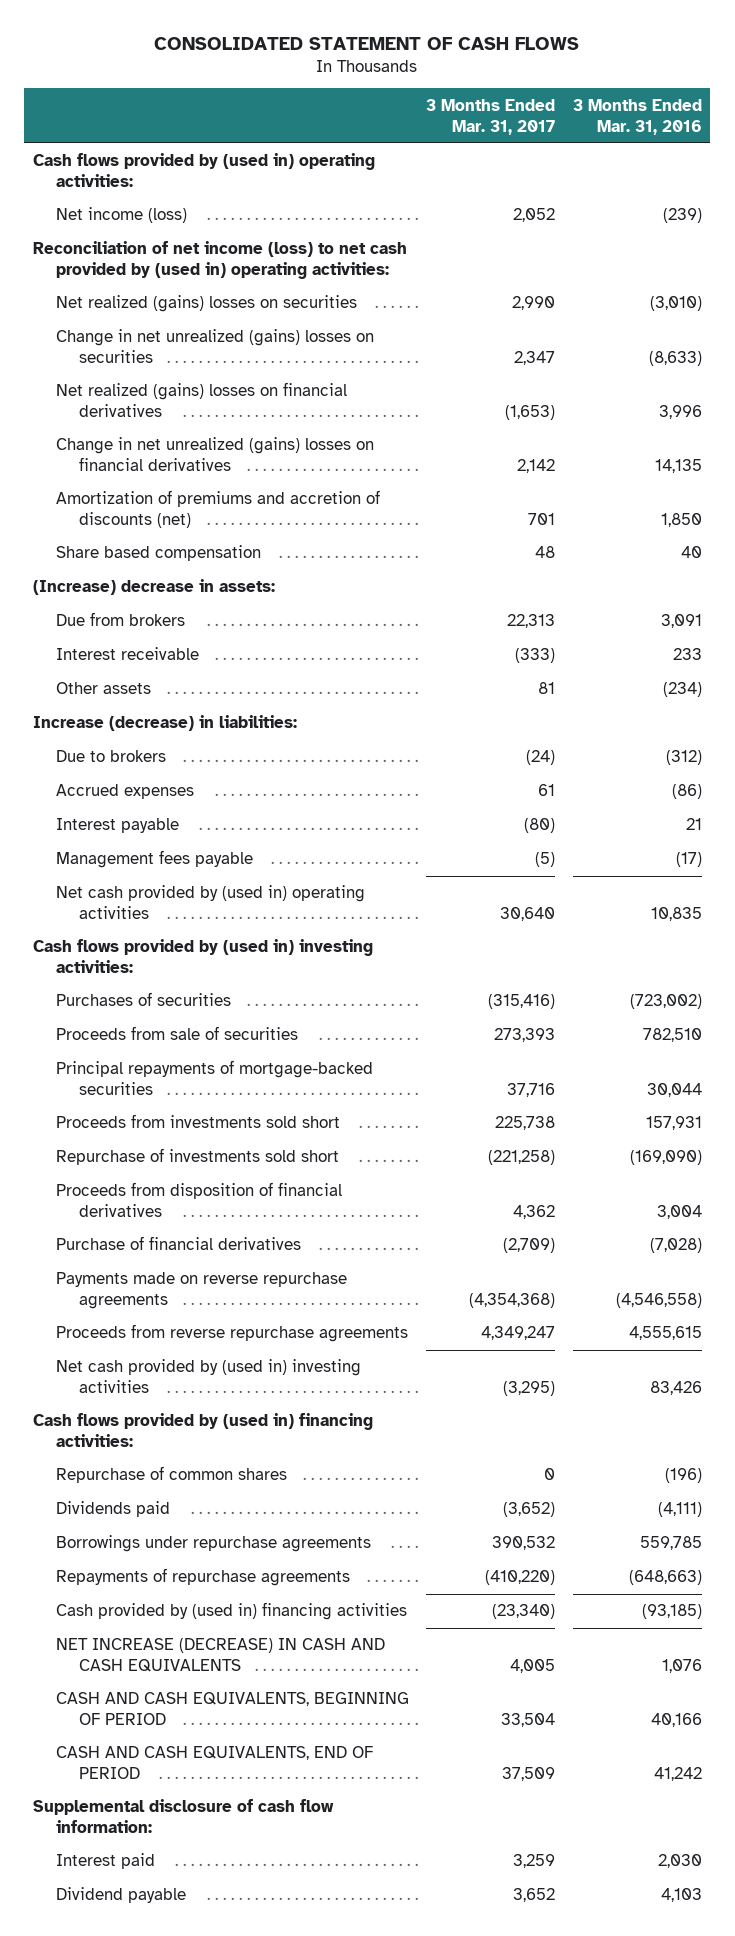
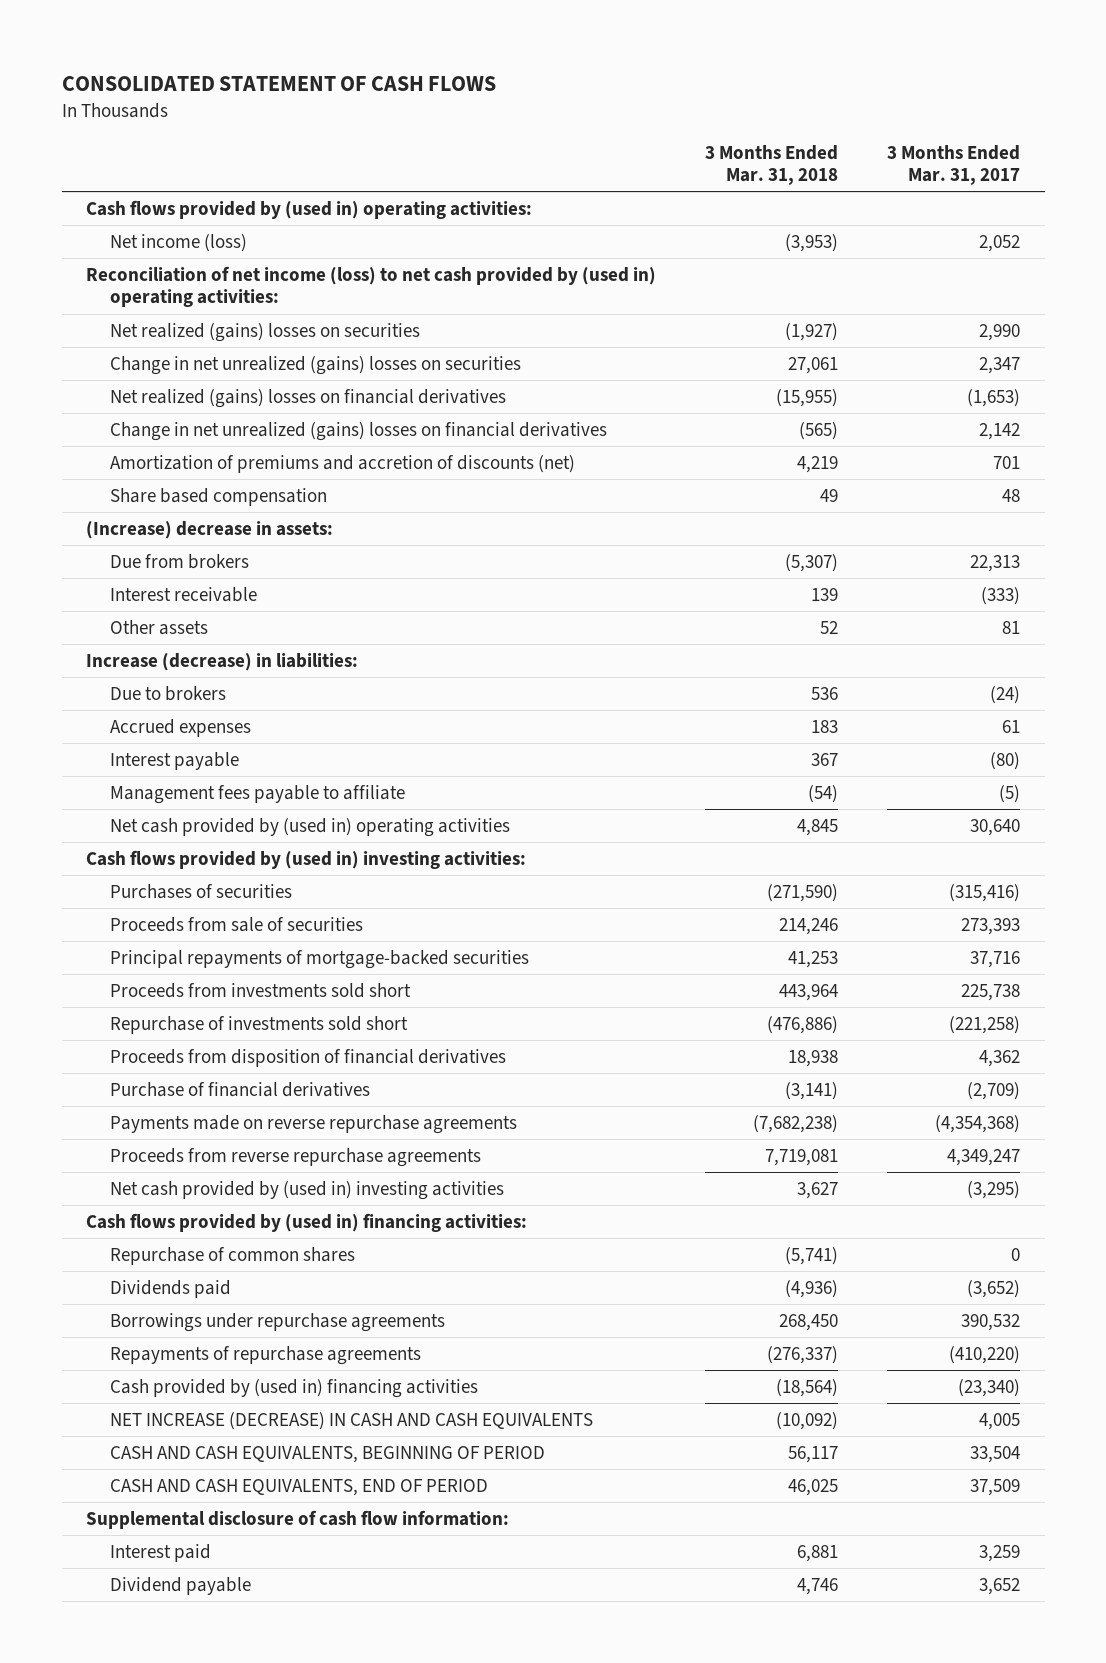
[572,98,702,135] 3 Months Ended Mar. 31, 2016 -> none
none -> [705,144,839,185] 3 Months Ended Mar. 31, 2018
[56,850,254,869] Management fees payable -> [109,784,405,804] Management fees payable to affiliate

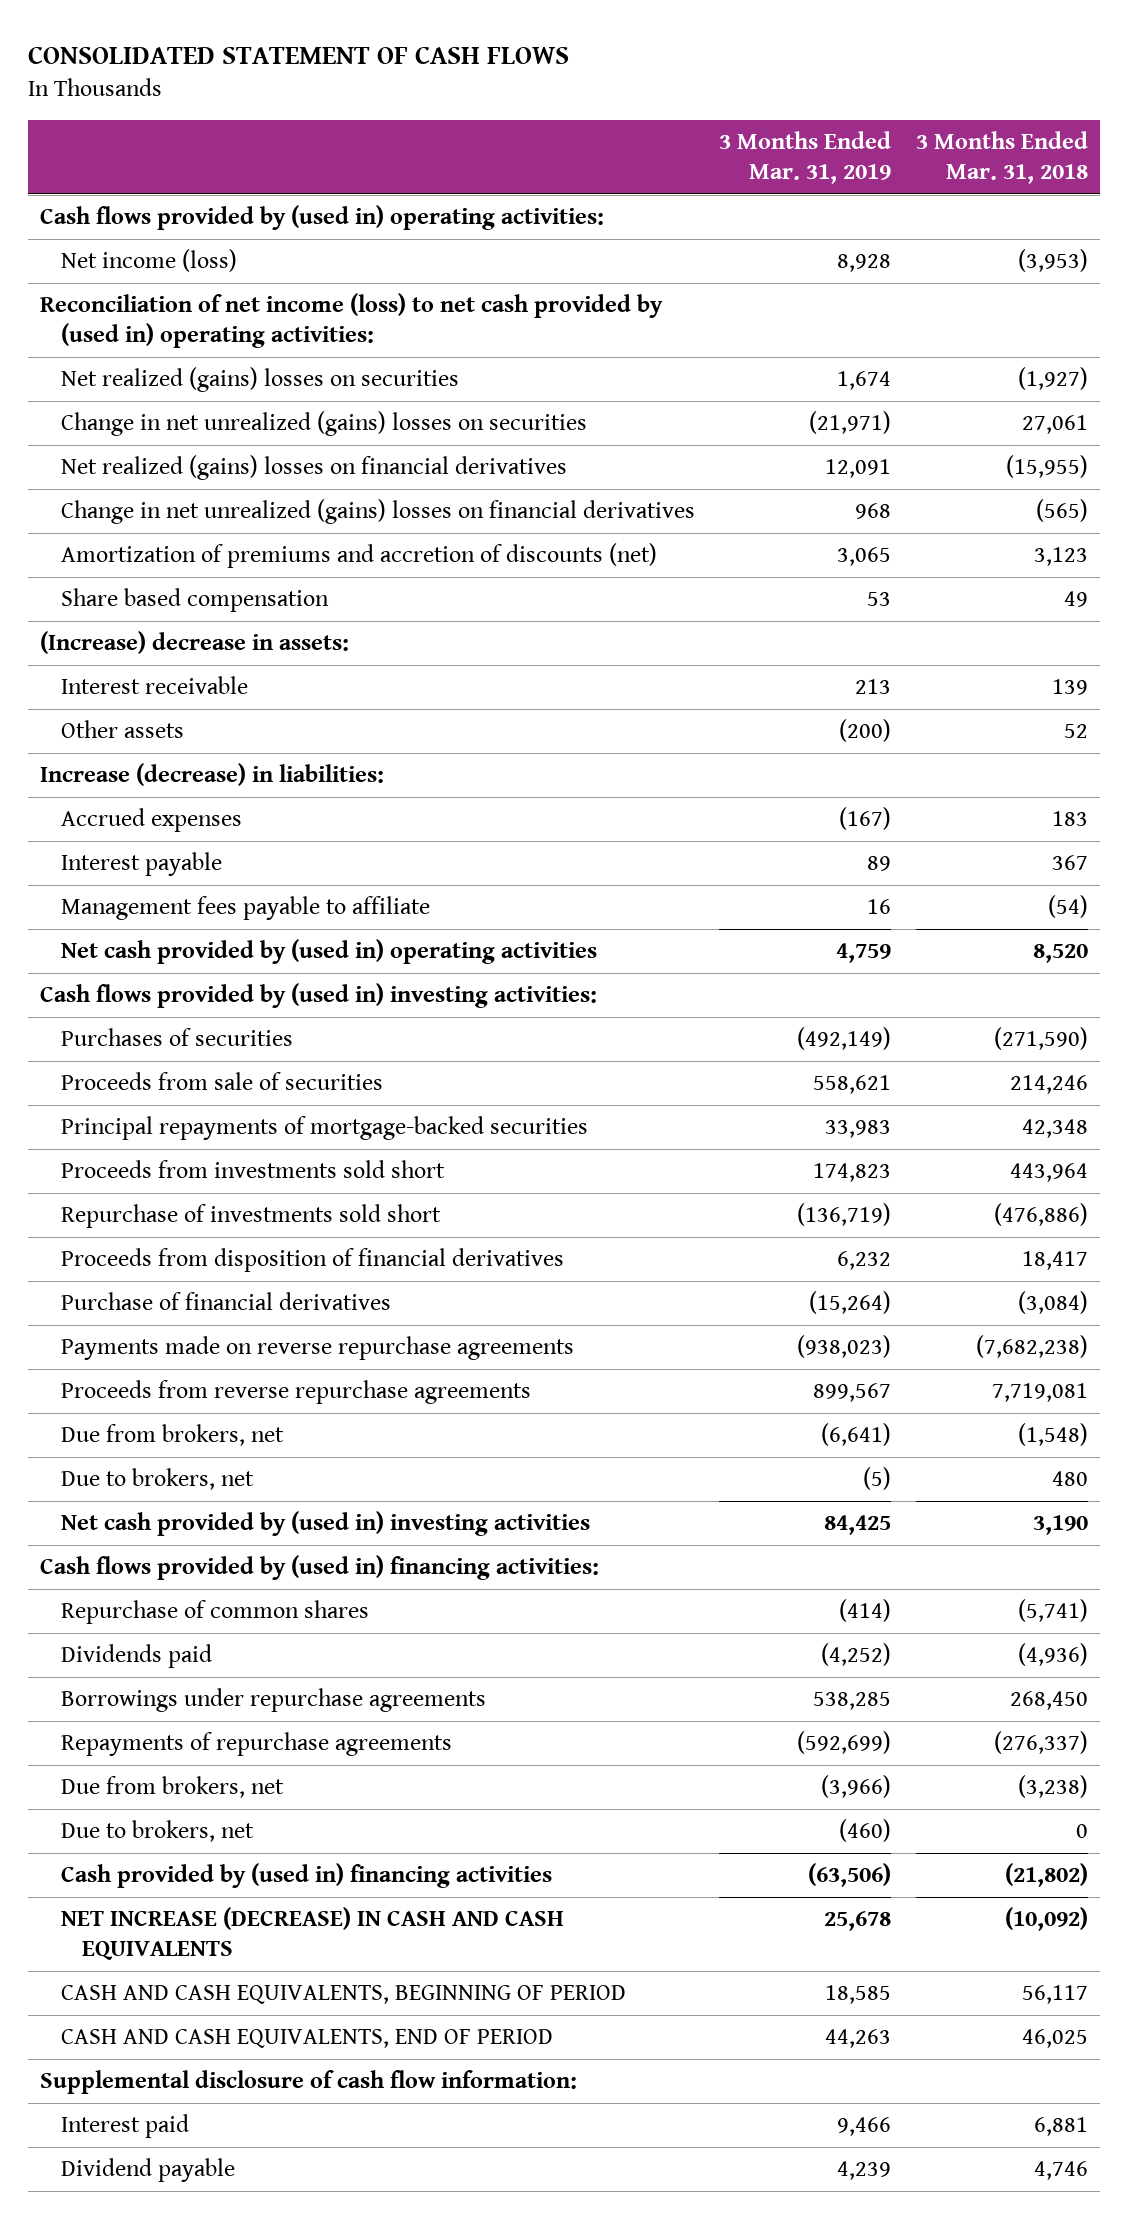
[887,144,1021,185] 3 Months Ended Mar. 31, 2017 -> none
none -> [719,131,892,185] 3 Months Ended Mar. 31, 2019
[797,455,839,473] 4,219 -> [1034,547,1089,567] 3,123
[109,553,249,569] Due from brokers -> none
[109,685,226,701] Due to brokers -> none
[797,818,839,836] 4,845 -> [1033,944,1089,964] 8,520
[788,950,839,968] 41,253 -> [1022,1119,1089,1139] 42,348
[788,1049,839,1067] 18,938 -> [1022,1251,1089,1271] 18,417
[785,1081,839,1100] (3,141) -> [1018,1291,1089,1315] (3,084)
none -> [60,1424,284,1447] Due from brokers, net
none -> [60,1468,254,1491] Due to brokers, net
[797,1181,839,1199] 3,627 -> [1033,1515,1089,1536] 3,190
none -> [60,1776,284,1799] Due from brokers, net
none -> [60,1820,254,1843] Due to brokers, net
[776,1378,839,1397] (18,564) -> [1005,1863,1089,1888] (21,802)

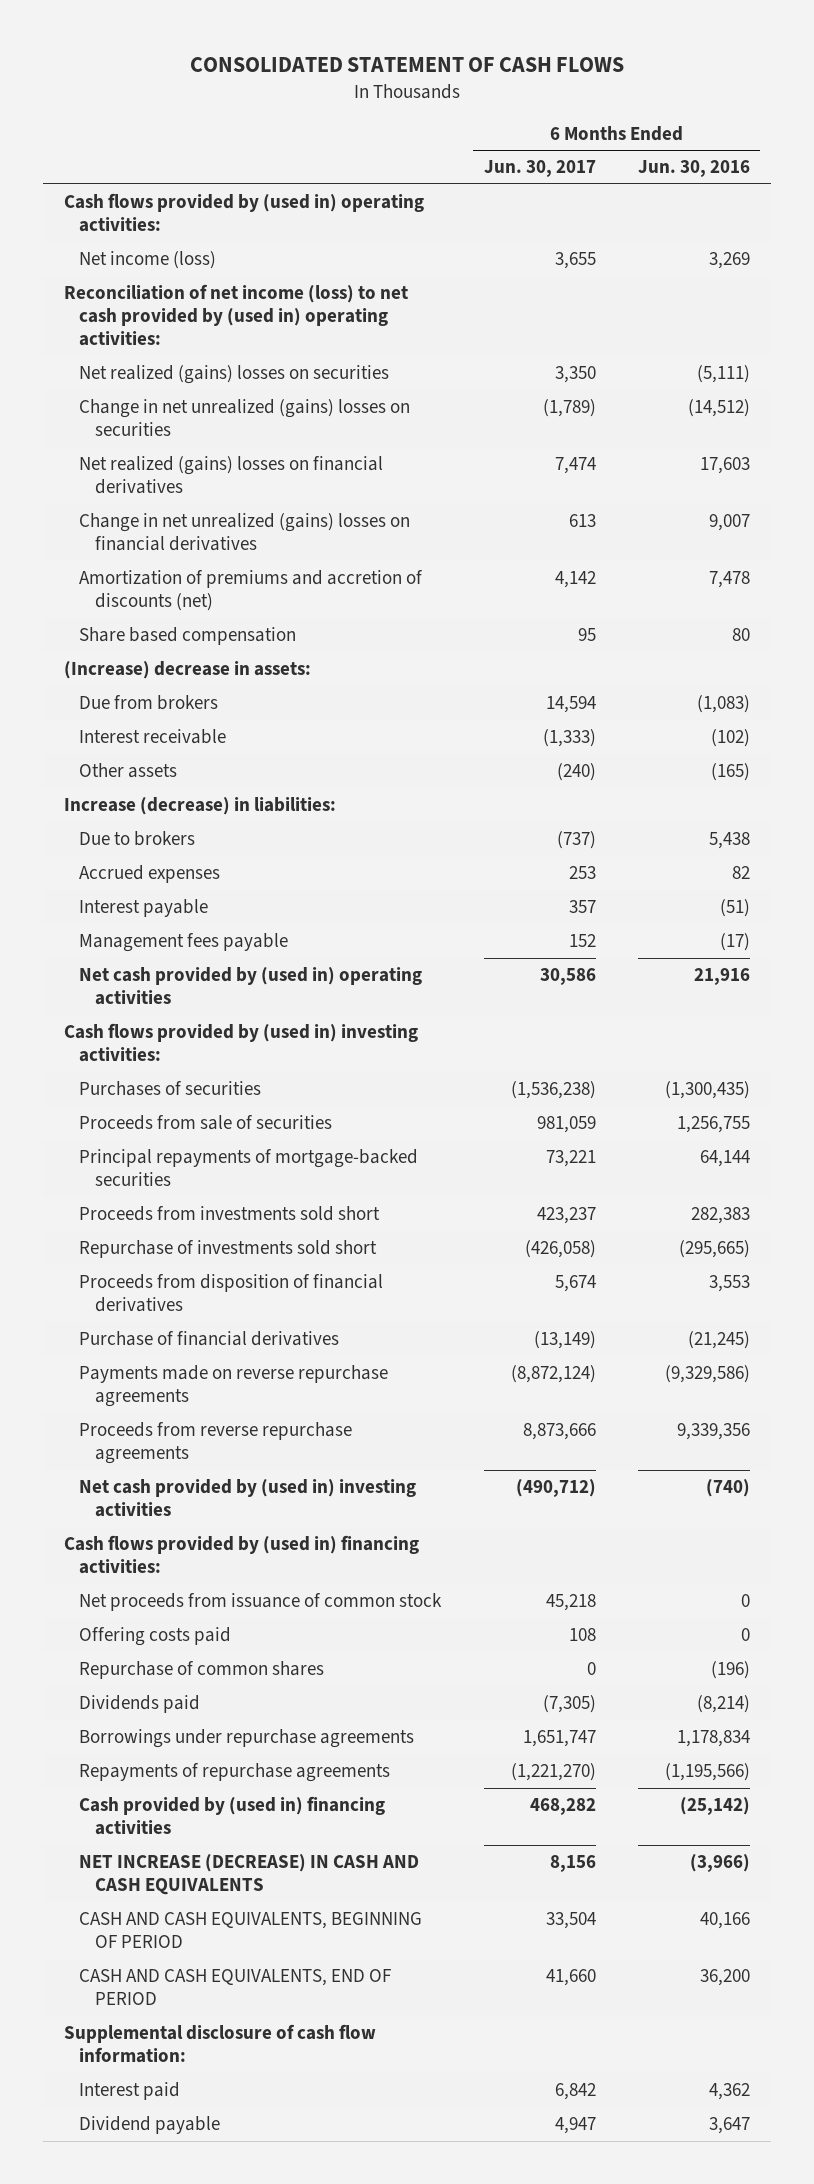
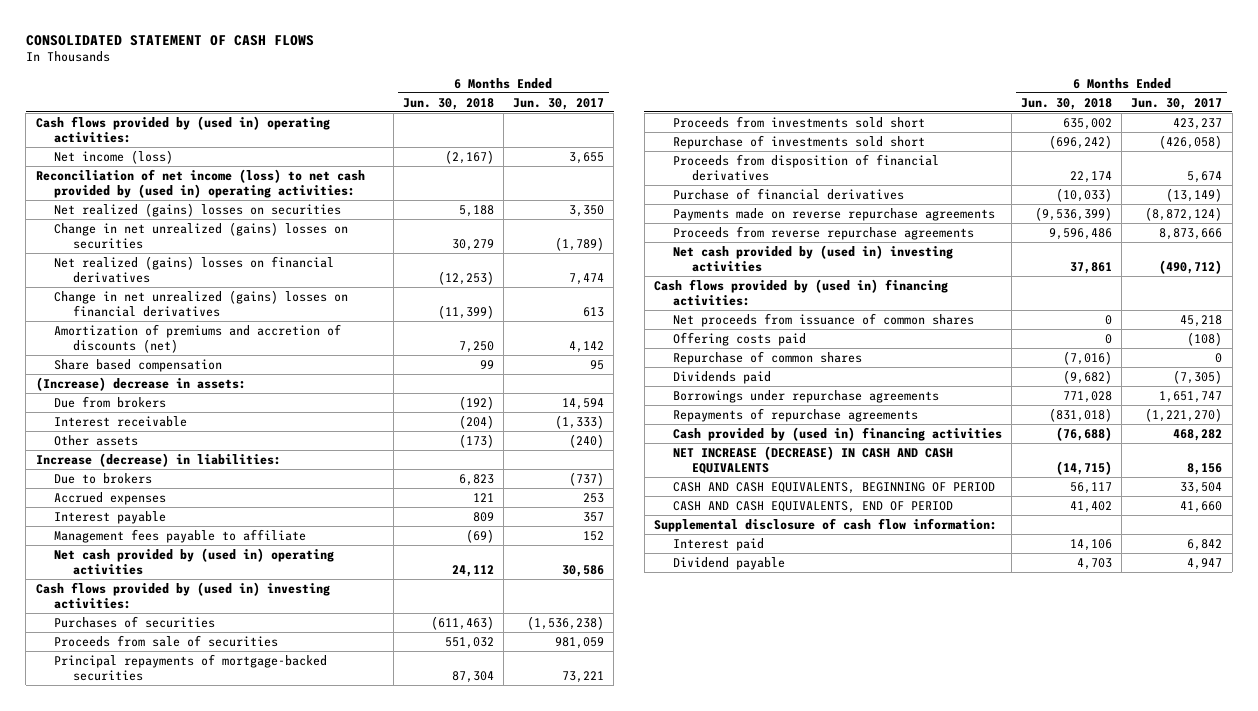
[637,160,750,178] Jun. 30, 2016 -> none
none -> [402,97,494,110] Jun. 30, 2018
[79,933,289,953] Management fees payable -> [54,528,307,543] Management fees payable to affiliate
[79,1593,443,1612] Net proceeds from issuance of common stock -> [672,312,974,327] Net proceeds from issuance of common shares
[568,1628,596,1642] 108 -> [1187,331,1223,346] (108)

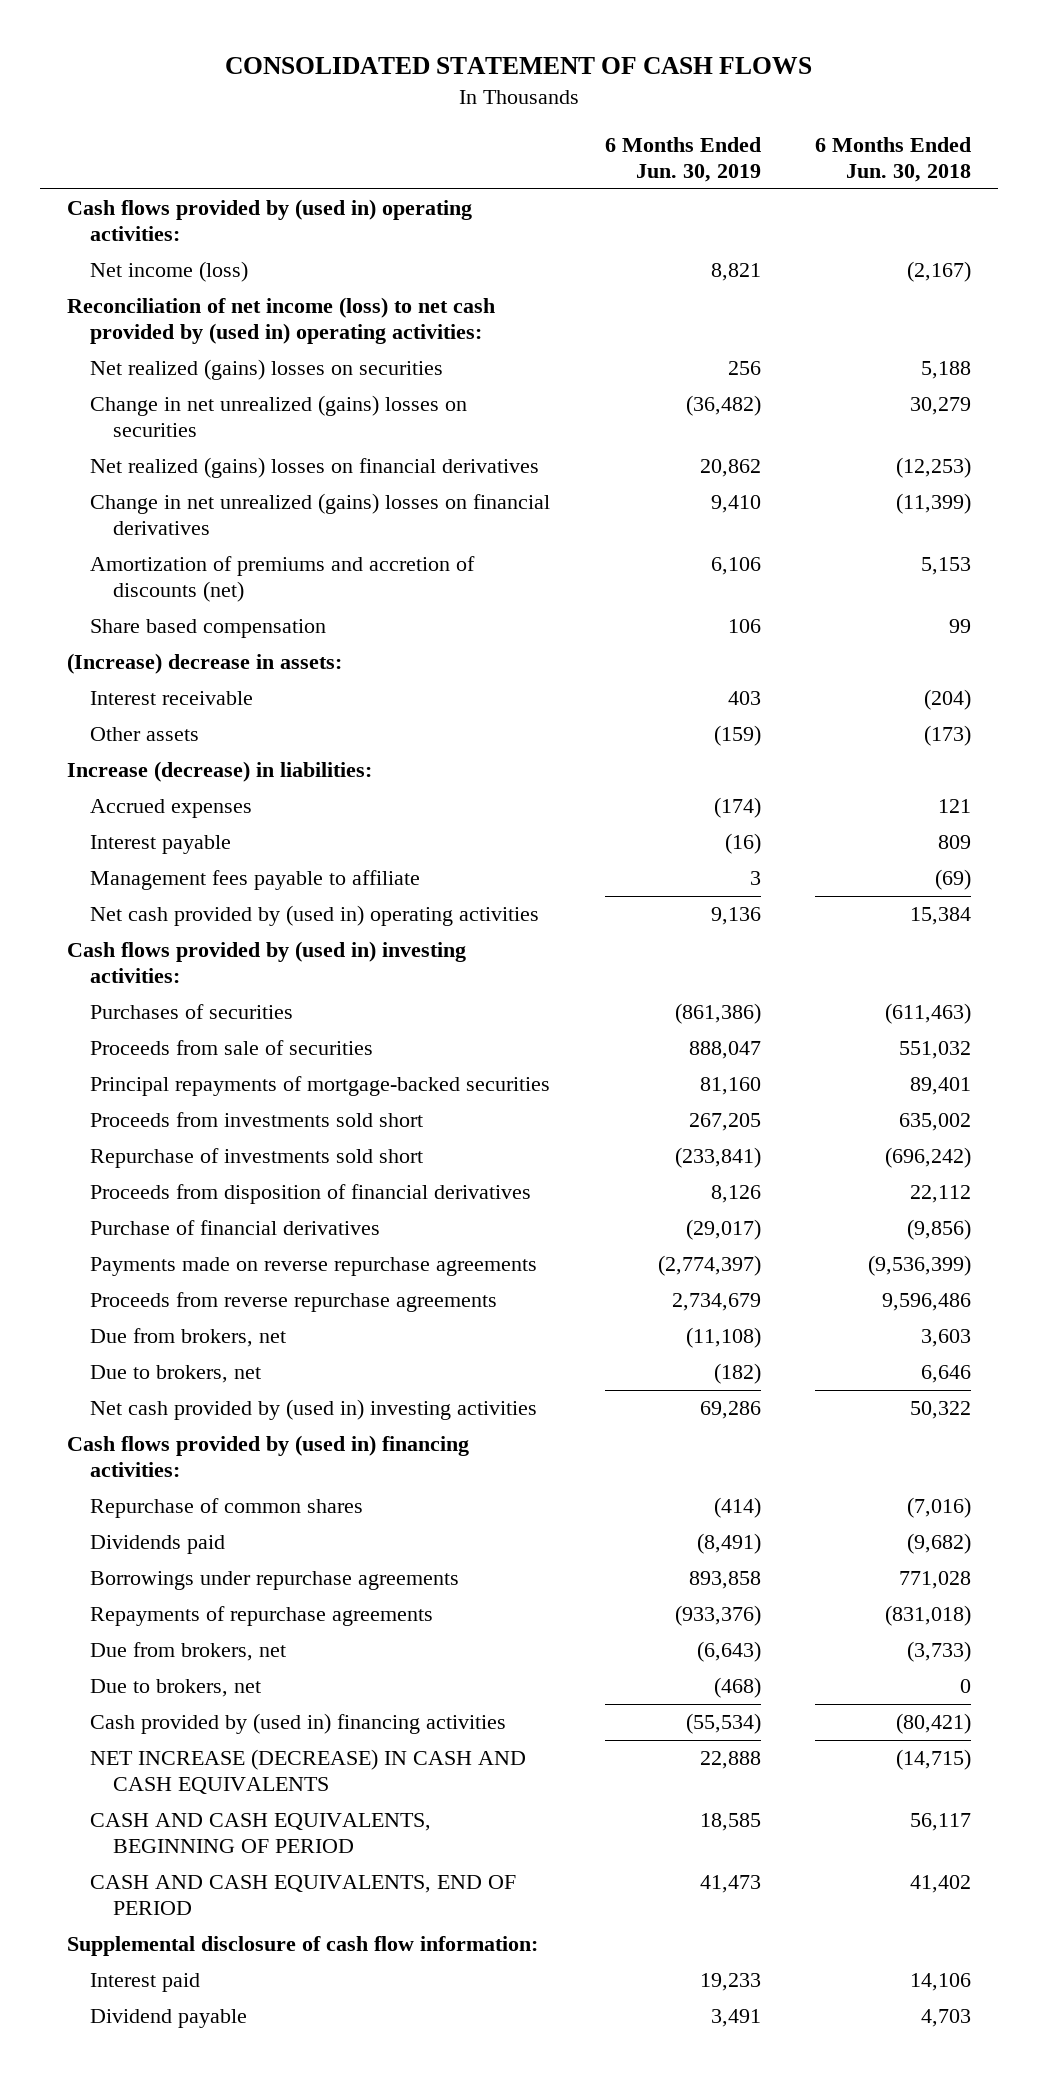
[513,97,605,110] Jun. 30, 2017 -> none
none -> [604,136,761,182] 6 Months Ended Jun. 30, 2019
[458,341,494,354] 7,250 -> [921,557,972,576] 5,153
[54,395,167,408] Due from brokers -> none
[54,472,153,484] Due to brokers -> none
[451,565,494,578] 24,112 -> [910,907,972,926] 15,384
[451,671,494,684] 87,304 -> [910,1077,972,1096] 89,401
[1070,171,1113,184] 22,174 -> [910,1185,972,1204] 22,112
[1056,187,1113,202] (10,033) -> [907,1219,972,1241] (9,856)
none -> [90,1328,287,1348] Due from brokers, net
none -> [90,1365,262,1384] Due to brokers, net
[1070,262,1113,275] 37,861 -> [910,1401,972,1420] 50,322
[672,312,974,327] Net proceeds from issuance of common shares -> none
[672,331,806,346] Offering costs paid -> none
none -> [90,1642,287,1662] Due from brokers, net
none -> [90,1679,262,1698] Due to brokers, net
[1056,426,1113,441] (76,688) -> [896,1713,972,1735] (80,421)

